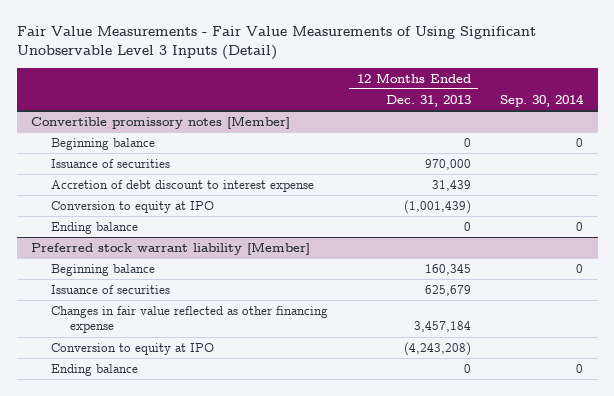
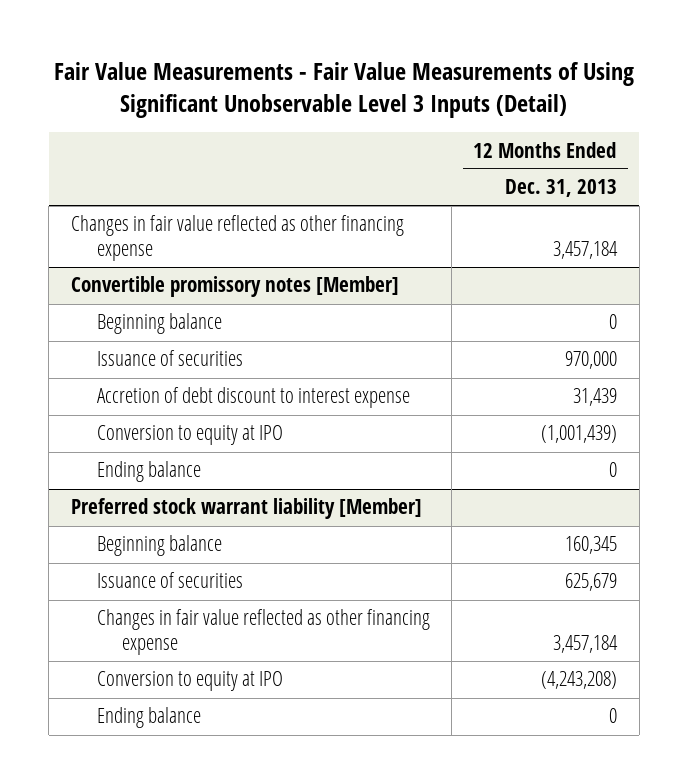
[499,93,584,107] Sep. 30, 2014 -> none
none -> [71,215,405,262] Changes in fair value reflected as other financing expense

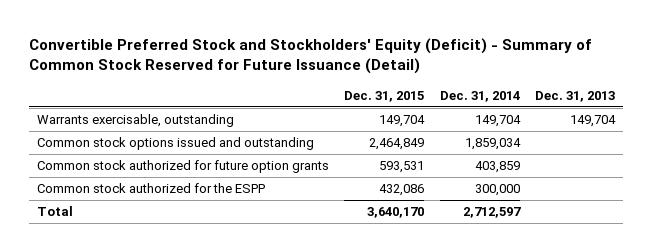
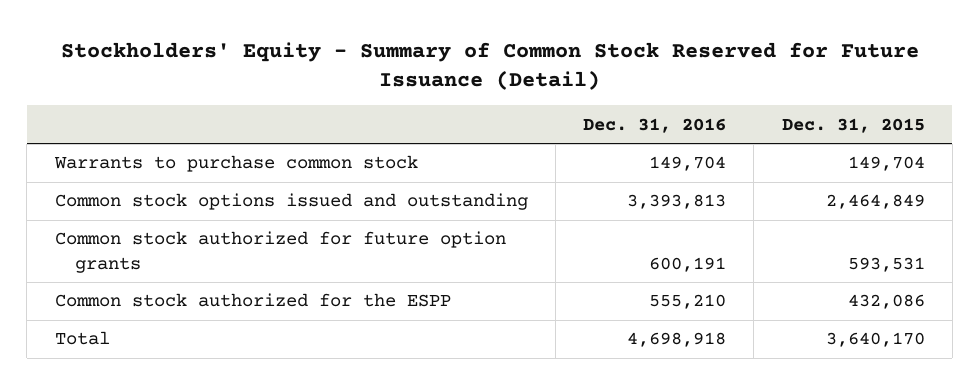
[29,37,593,75] Convertible Preferred Stock and Stockholders' Equity (Deficit) - Summary of Common Stock Reserved for Future Issuance (Detail) -> [60,41,919,91] Stockholders' Equity - Summary of Common Stock Reserved for Future Issuance (Detail)
[439,90,520,102] Dec. 31, 2014 -> none
[535,90,616,102] Dec. 31, 2013 -> none
none -> [583,117,727,133] Dec. 31, 2016
[36,114,234,128] Warrants exercisable, outstanding -> [53,155,418,173] Warrants to purchase common stock

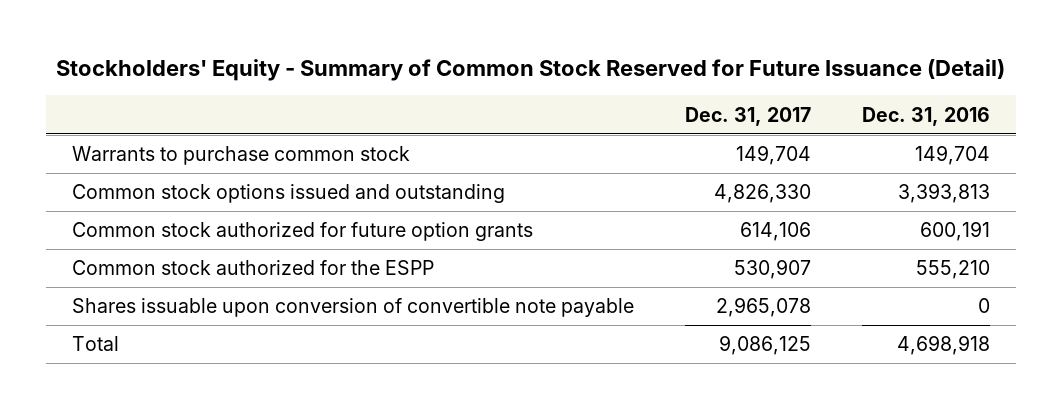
[781,117,925,133] Dec. 31, 2015 -> none
none -> [684,106,811,126] Dec. 31, 2017
none -> [71,298,634,318] Shares issuable upon conversion of convertible note payable

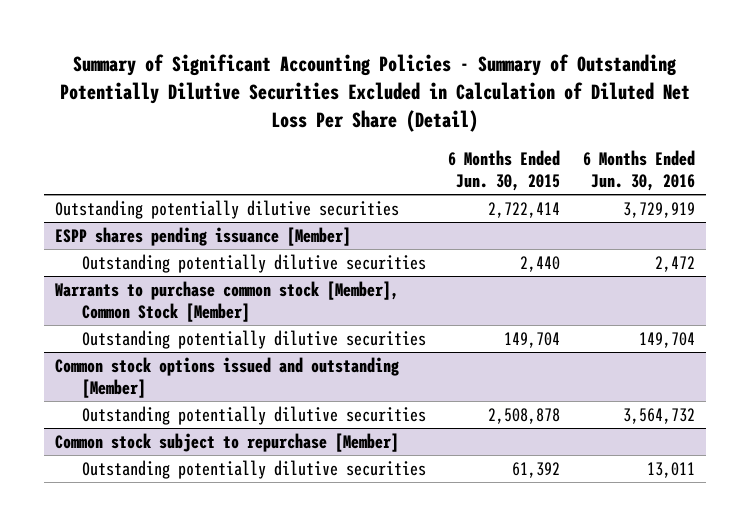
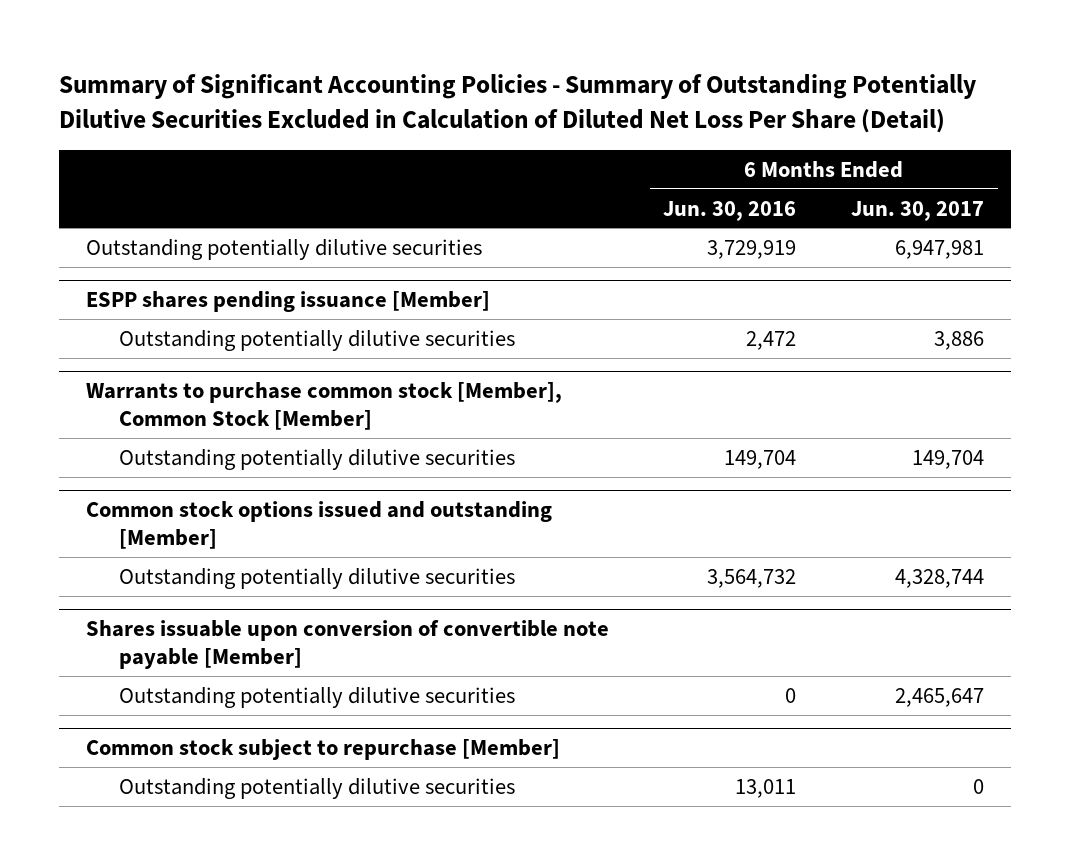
[448,150,561,192] 6 Months Ended Jun. 30, 2015 -> none
none -> [850,200,984,221] Jun. 30, 2017
none -> [85,620,609,669] Shares issuable upon conversion of convertible note payable [Member]
none -> [118,686,515,708] Outstanding potentially dilutive securities

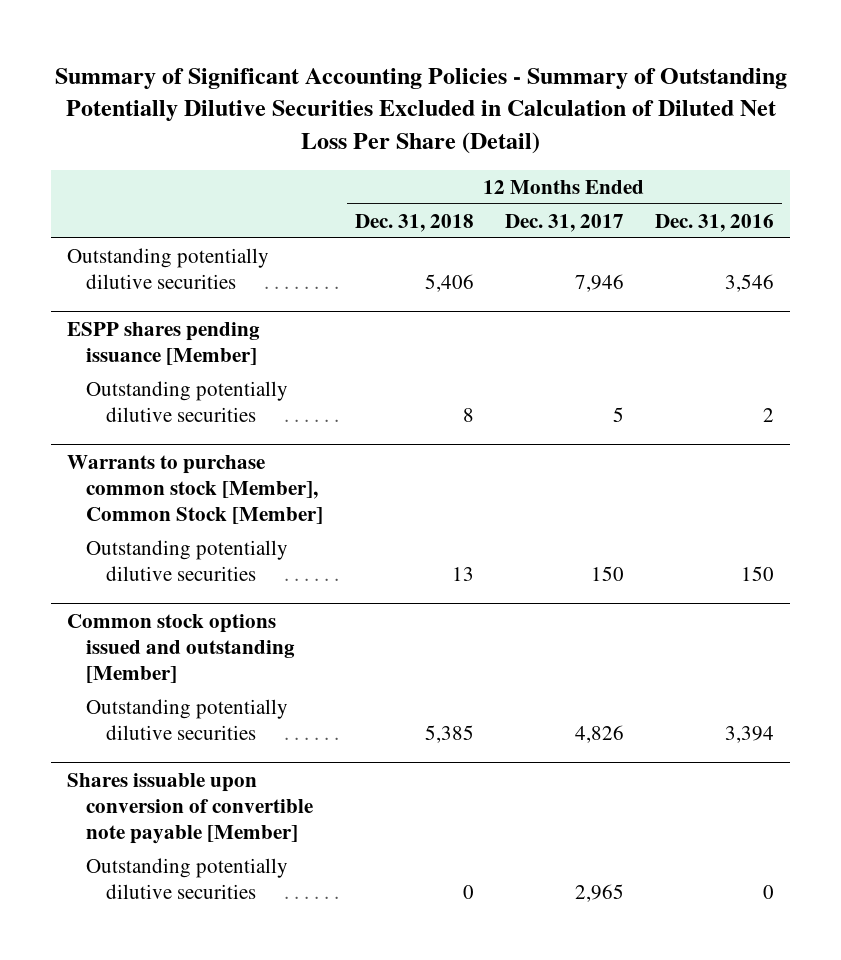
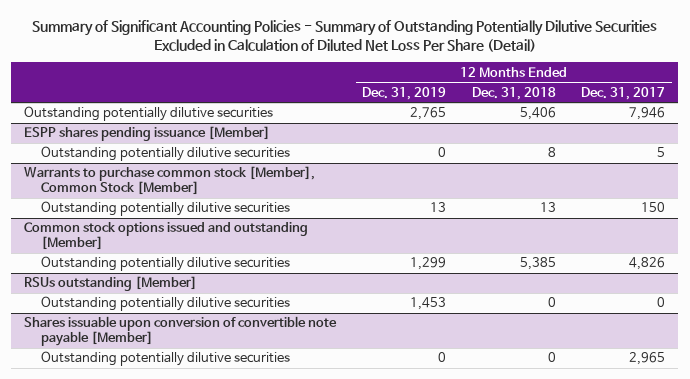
[655,213,775,232] Dec. 31, 2016 -> none
none -> [361,86,446,100] Dec. 31, 2019
none -> [24,276,198,292] RSUs outstanding [Member]
none -> [41,296,291,312] Outstanding potentially dilutive securities

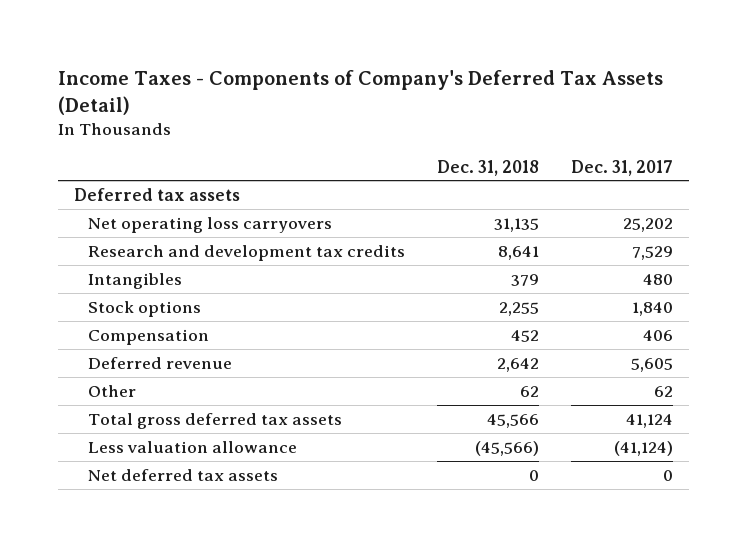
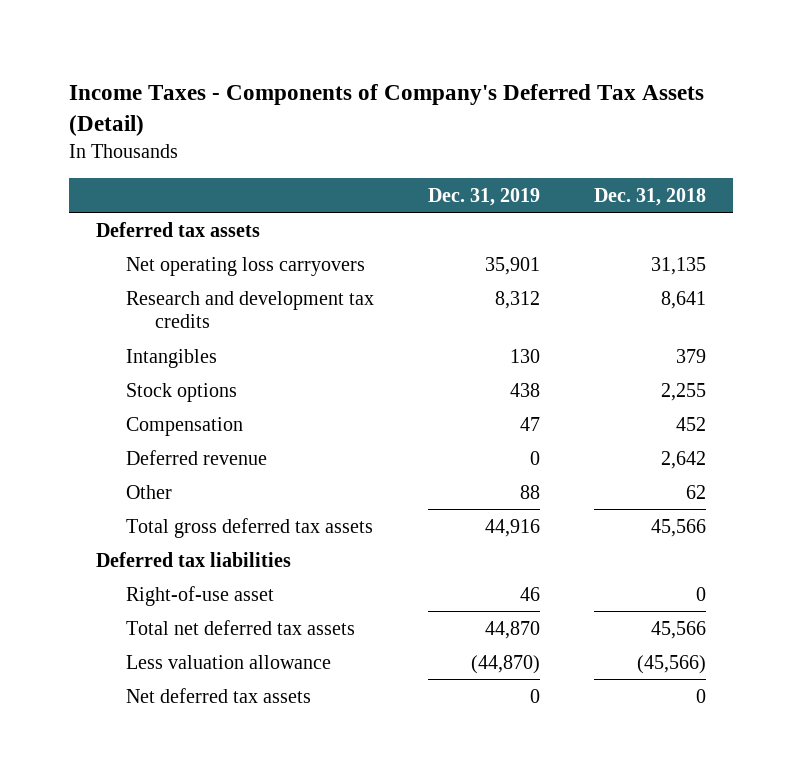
[570,159,673,176] Dec. 31, 2017 -> none
none -> [427,187,540,206] Dec. 31, 2019
none -> [96,551,292,567] Deferred tax liabilities
none -> [125,585,274,606] Right-of-use asset
none -> [125,619,355,635] Total net deferred tax assets

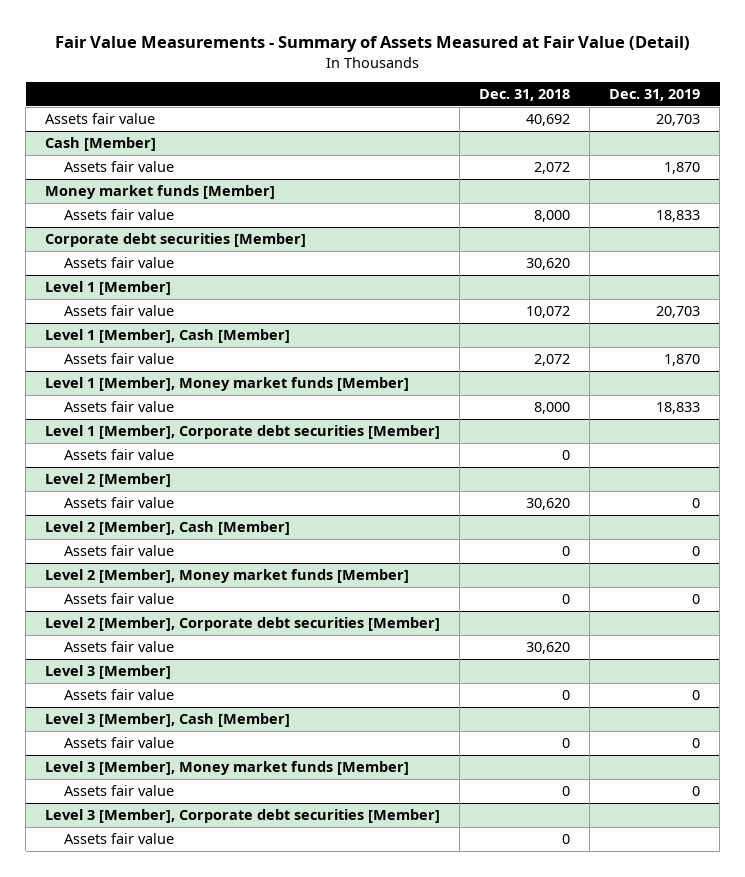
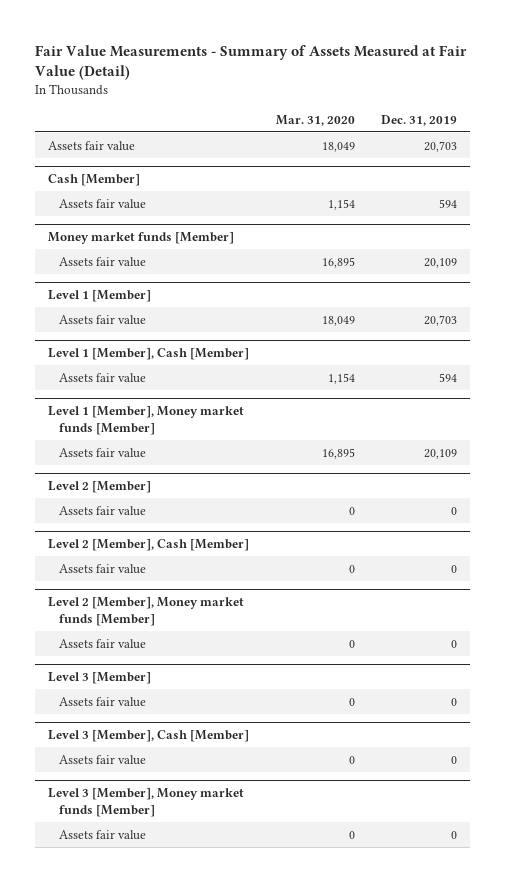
[479,89,571,102] Dec. 31, 2018 -> none
none -> [275,114,355,126] Mar. 31, 2020
[664,162,701,175] 1,870 -> [439,198,458,208] 594
[45,233,307,248] Corporate debt securities [Member] -> none
[63,257,174,269] Assets fair value -> none
[656,210,701,223] 18,833 -> [424,257,458,268] 20,109
[664,354,701,367] 1,870 -> [439,372,458,382] 594
[45,425,441,440] Level 1 [Member], Corporate debt securities [Member] -> none
[63,449,174,461] Assets fair value -> none
[656,402,701,415] 18,833 -> [424,448,458,459] 20,109
[45,617,441,632] Level 2 [Member], Corporate debt securities [Member] -> none
[63,641,174,653] Assets fair value -> none
[45,809,441,824] Level 3 [Member], Corporate debt securities [Member] -> none
[63,833,174,845] Assets fair value -> none

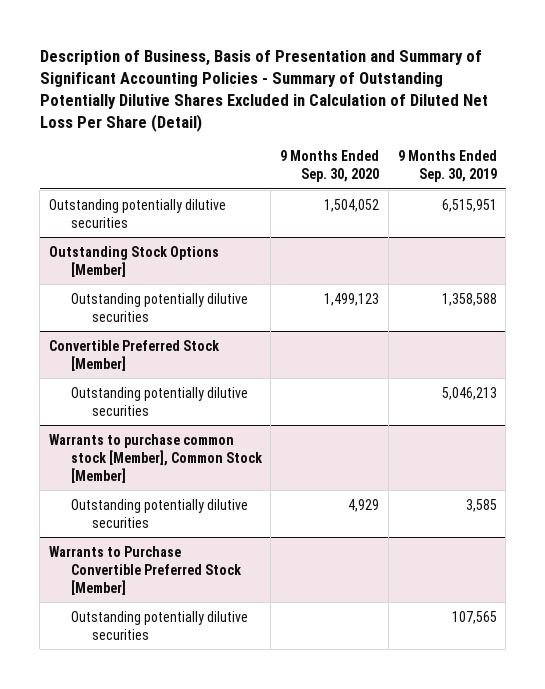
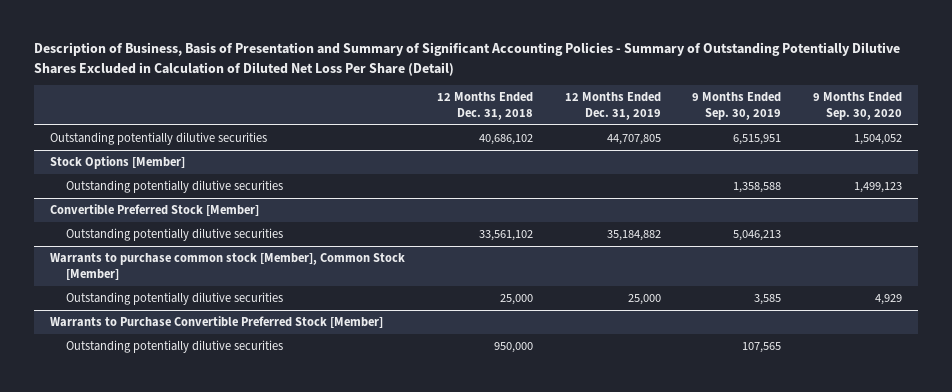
none -> [436,91,533,120] 12 Months Ended Dec. 31, 2018
none -> [564,91,661,120] 12 Months Ended Dec. 31, 2019
[48,245,219,277] Outstanding Stock Options [Member] -> [49,156,185,170] Stock Options [Member]

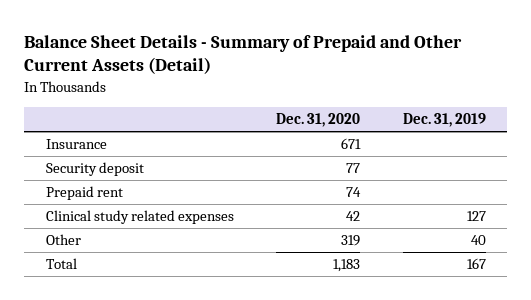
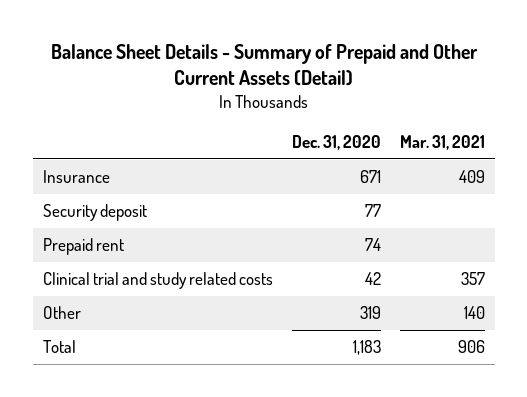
[402,113,486,128] Dec. 31, 2019 -> none
none -> [399,134,485,150] Mar. 31, 2021
[45,210,234,225] Clinical study related expenses -> none
none -> [42,272,273,290] Clinical trial and study related costs

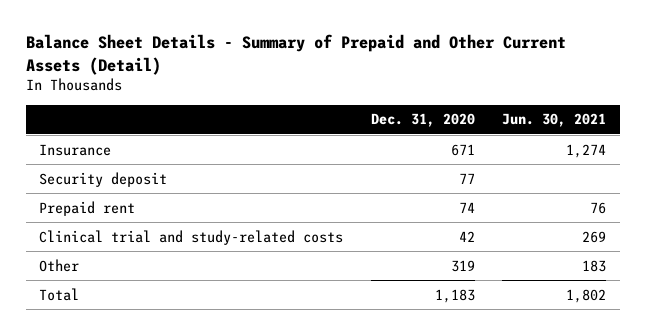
[399,134,485,150] Mar. 31, 2021 -> none
none -> [502,113,607,128] Jun. 30, 2021
[42,272,273,290] Clinical trial and study related costs -> [39,229,344,245] Clinical trial and study-related costs

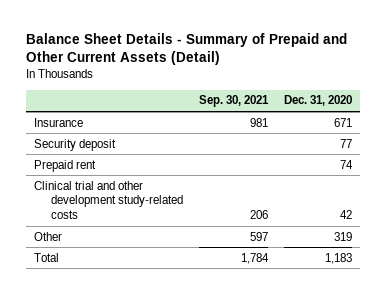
[502,113,607,128] Jun. 30, 2021 -> none
none -> [198,95,269,108] Sep. 30, 2021
[39,229,344,245] Clinical trial and study-related costs -> [33,180,183,220] Clinical trial and other development study-related costs

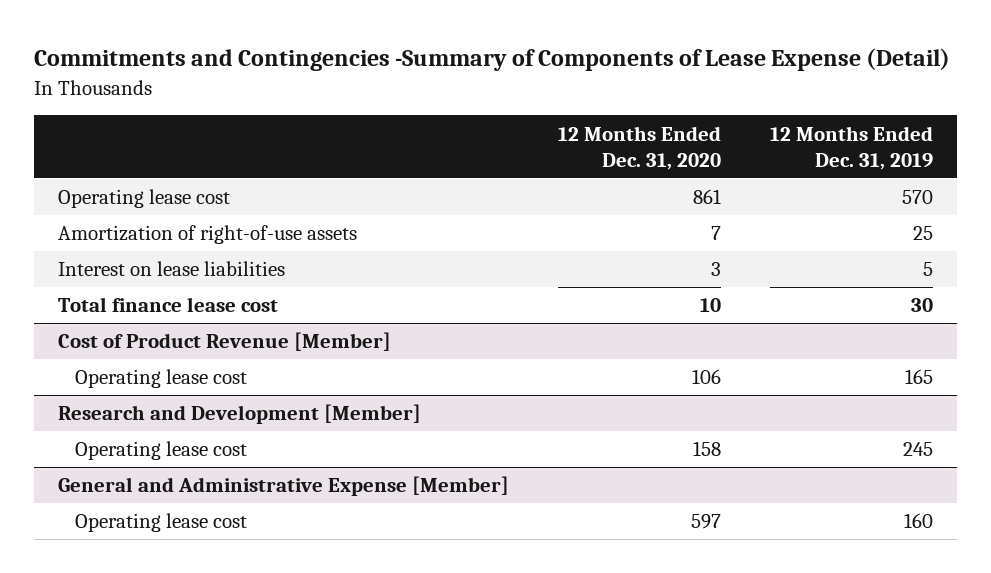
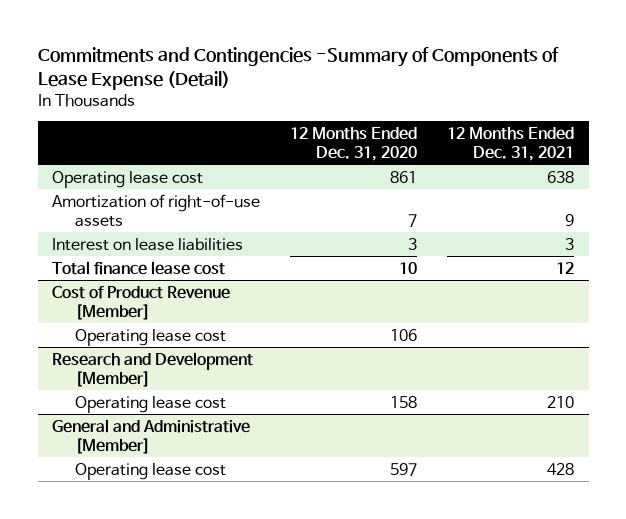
[769,125,933,170] 12 Months Ended Dec. 31, 2019 -> none
none -> [446,126,574,161] 12 Months Ended Dec. 31, 2021
[58,476,510,497] General and Administrative Expense [Member] -> [52,418,251,454] General and Administrative [Member]

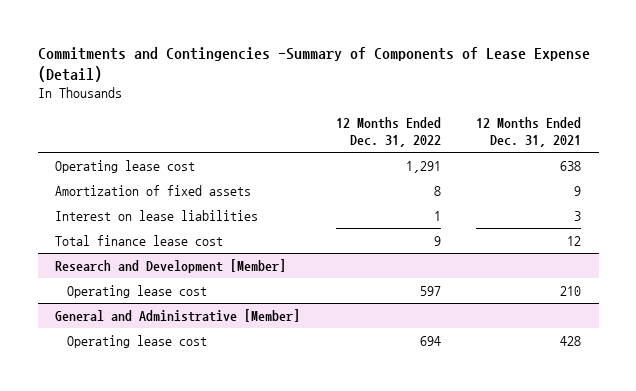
[290,126,418,161] 12 Months Ended Dec. 31, 2020 -> none
none -> [335,117,441,147] 12 Months Ended Dec. 31, 2022
[52,193,261,227] Amortization of right-of-use assets -> [55,184,252,196] Amortization of fixed assets
[52,285,231,320] Cost of Product Revenue [Member] -> none
[75,328,227,346] Operating lease cost -> none

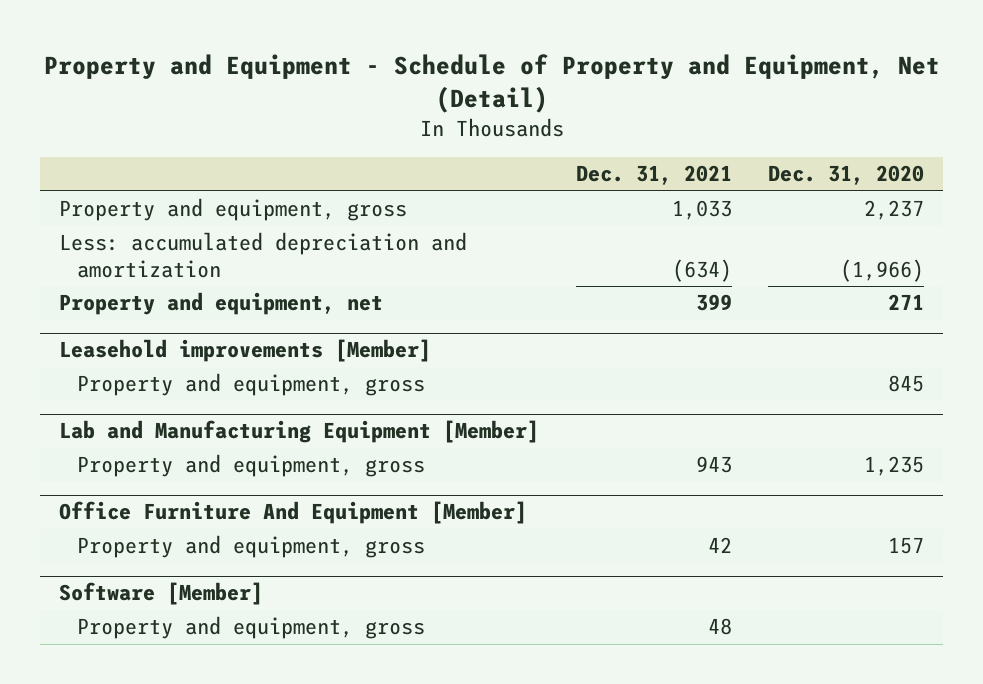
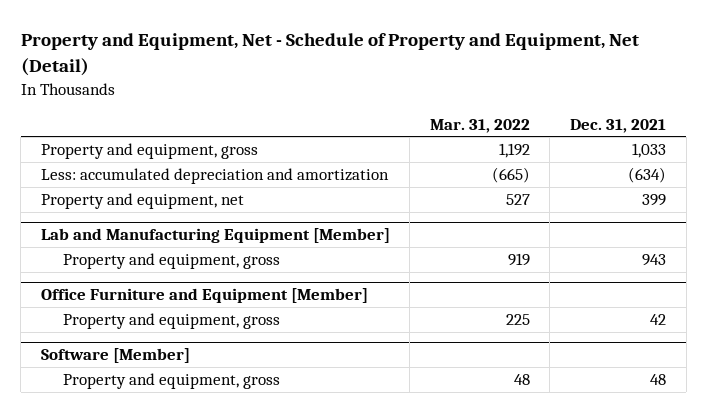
[43,53,940,113] Property and Equipment - Schedule of Property and Equipment, Net (Detail) -> [20,33,639,77] Property and Equipment, Net - Schedule of Property and Equipment, Net (Detail)
[768,165,925,186] Dec. 31, 2020 -> none
none -> [429,118,530,133] Mar. 31, 2022
[58,339,431,363] Leasehold improvements [Member] -> none
[77,373,426,397] Property and equipment, gross -> none
[58,501,527,525] Office Furniture And Equipment [Member] -> [40,288,368,304] Office Furniture and Equipment [Member]

